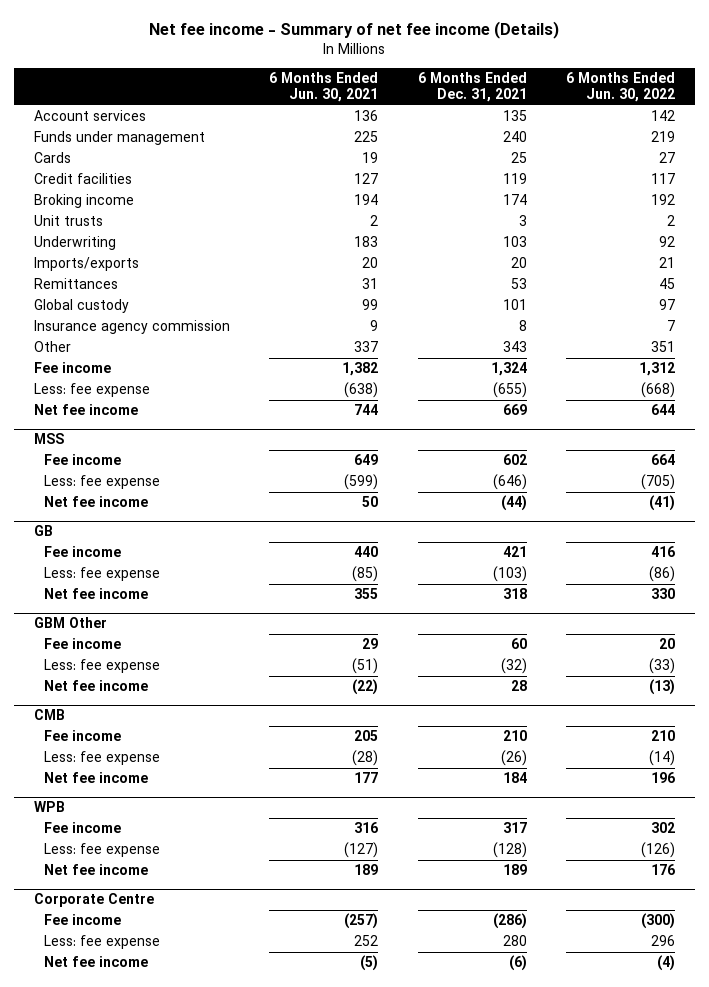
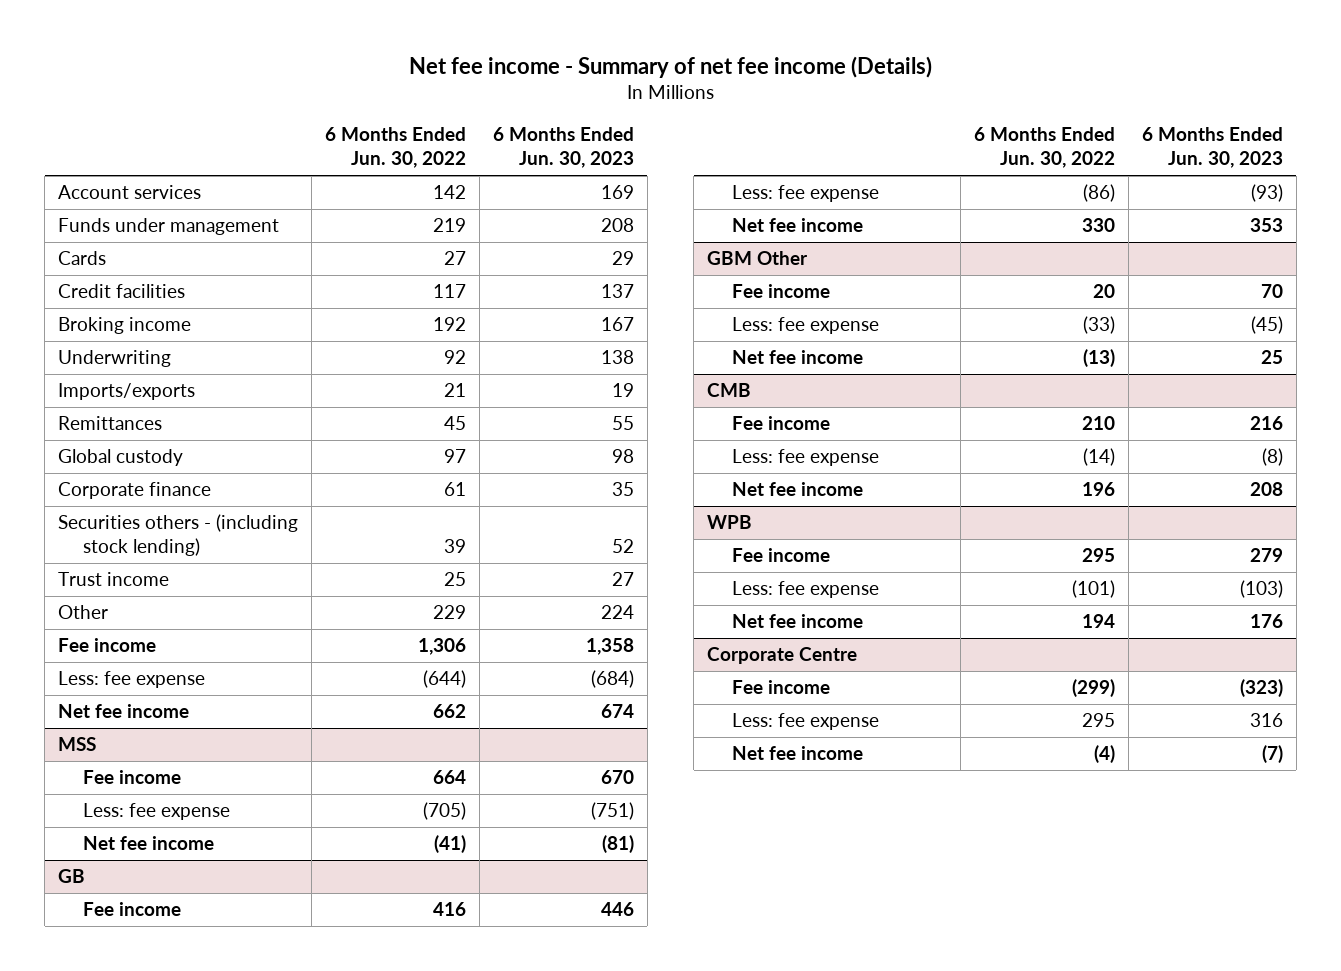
[269,72,379,103] 6 Months Ended Jun. 30, 2021 -> none
[417,72,527,103] 6 Months Ended Dec. 31, 2021 -> none
none -> [492,127,634,169] 6 Months Ended Jun. 30, 2023
[33,215,103,227] Unit trusts -> none
[33,320,230,335] Insurance agency commission -> none
none -> [58,482,212,500] Corporate finance
none -> [58,514,299,557] Securities others - (including stock lending)
none -> [58,572,170,587] Trust income
[651,341,676,353] 351 -> [433,605,467,620] 229
[639,362,676,377] 1,312 -> [418,638,467,656] 1,306
[641,382,676,399] (668) -> [423,670,467,689] (644)
[651,404,676,416] 644 -> [433,704,467,719] 662
[651,822,676,834] 302 -> [1082,548,1116,563] 295
[641,842,676,859] (126) -> [1072,580,1116,599] (101)
[651,864,676,876] 176 -> [1082,614,1116,629] 194
[641,913,676,930] (300) -> [1072,679,1116,698] (299)
[651,935,676,947] 296 -> [1082,713,1116,728] 295

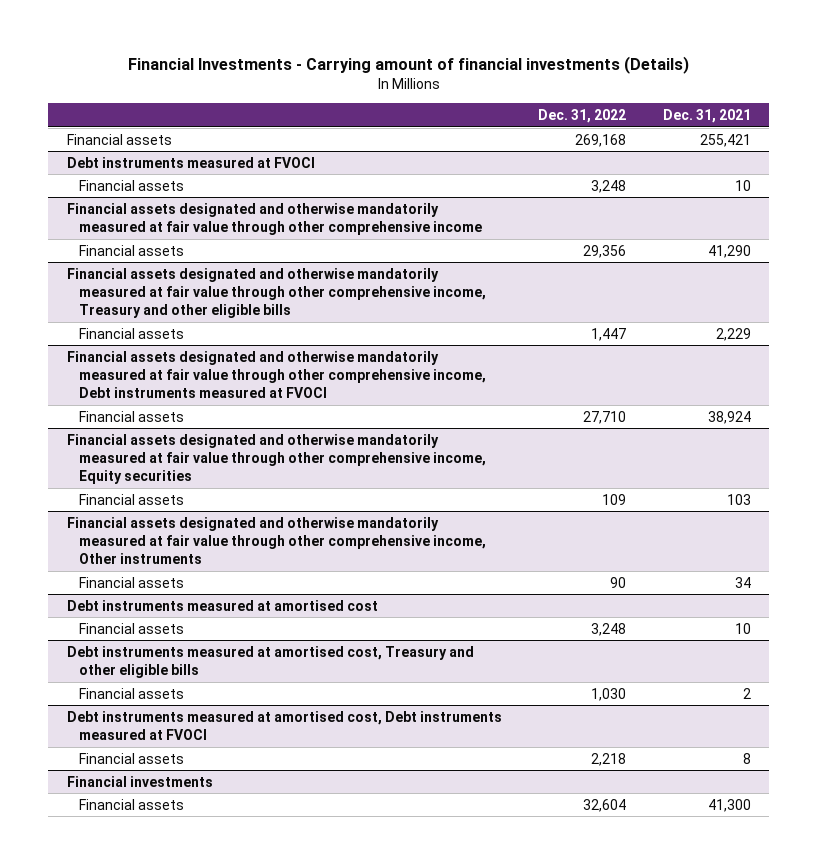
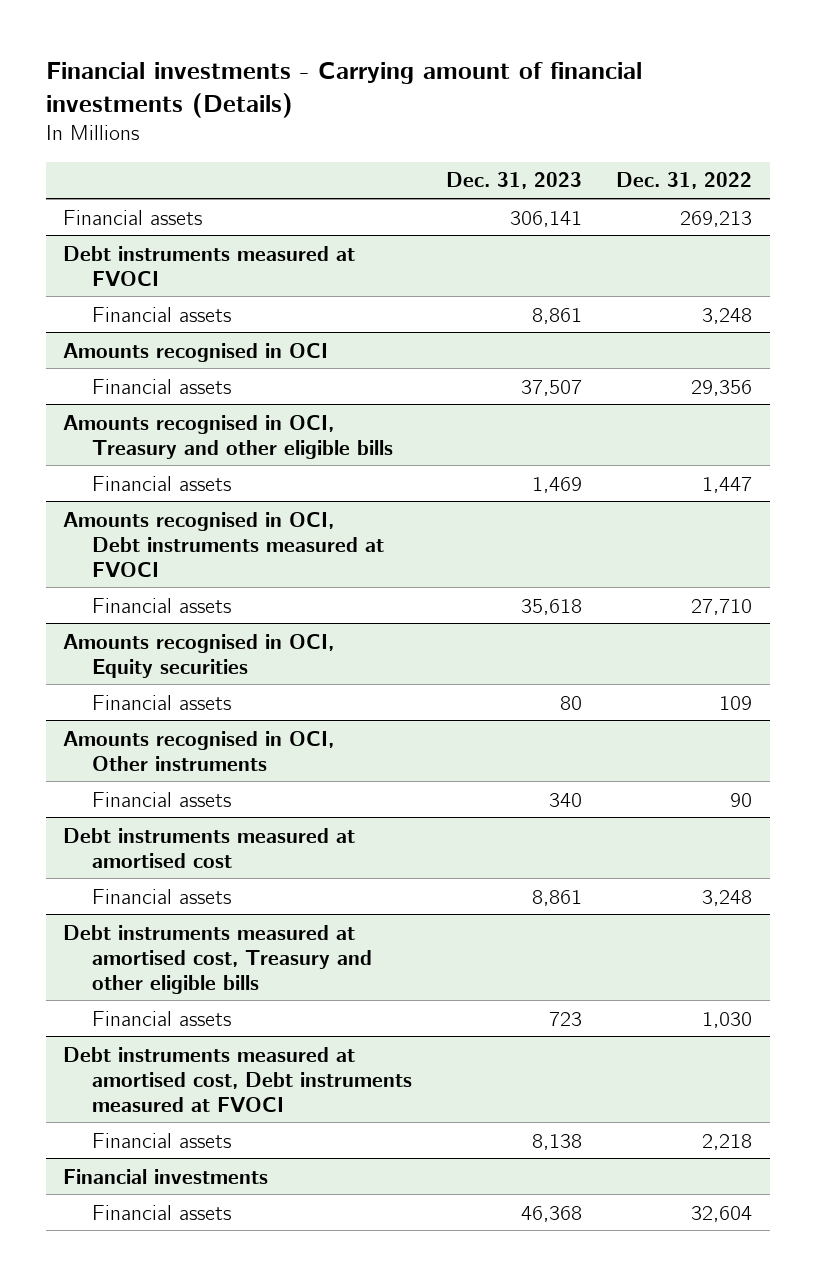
[127,56,689,75] Financial Investments - Carrying amount of financial investments (Details) -> [46,62,643,118] Financial investments - Carrying amount of financial investments (Details)
[663,109,752,124] Dec. 31, 2021 -> none
none -> [445,172,582,190] Dec. 31, 2023
[575,133,627,147] 269,168 -> [680,210,753,227] 269,213
[66,202,483,235] Financial assets designated and otherwise mandatorily measured at fair value through other comprehensive income -> [63,342,329,362] Amounts recognised in OCI
[66,267,487,318] Financial assets designated and otherwise mandatorily measured at fair value through other comprehensive income, Treasury and other eligible bills -> none
none -> [63,414,393,459] Amounts recognised in OCI, Treasury and other eligible bills
[66,350,487,398] Financial assets designated and otherwise mandatorily measured at fair value through other comprehensive income, Debt instruments measured at FVOCI -> none
none -> [63,511,384,577] Amounts recognised in OCI, Debt instruments measured at FVOCI
[66,433,487,484] Financial assets designated and otherwise mandatorily measured at fair value through other comprehensive income, Equity securities -> none
none -> [63,633,335,678] Amounts recognised in OCI, Equity securities
[66,516,487,564] Financial assets designated and otherwise mandatorily measured at fair value through other comprehensive income, Other instruments -> none
none -> [63,730,335,771] Amounts recognised in OCI, Other instruments

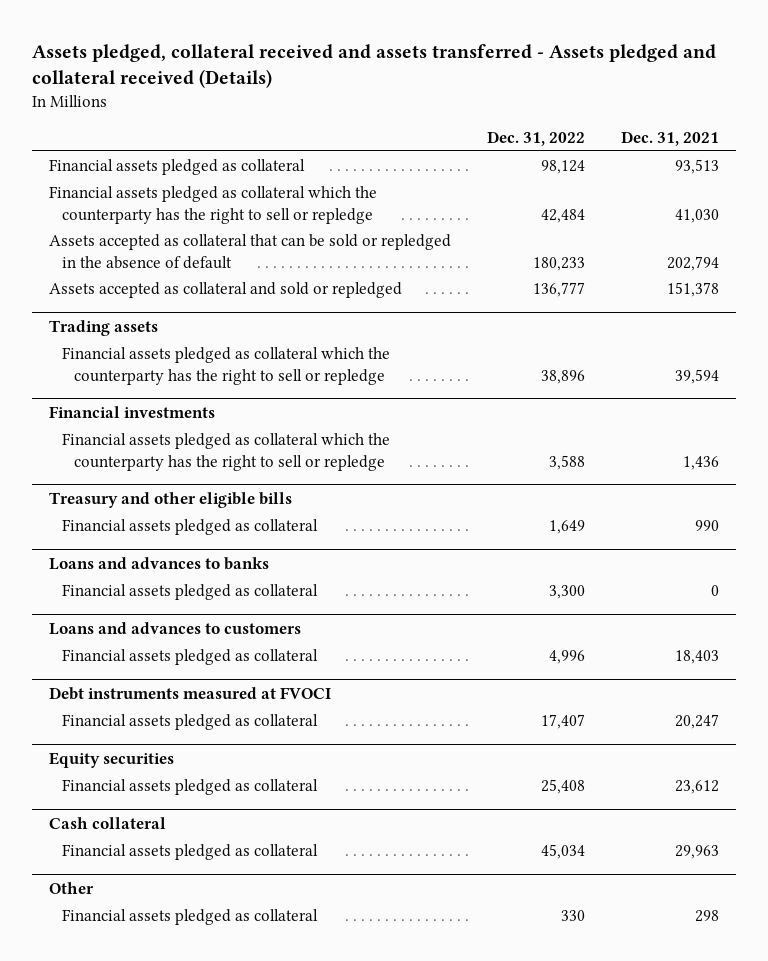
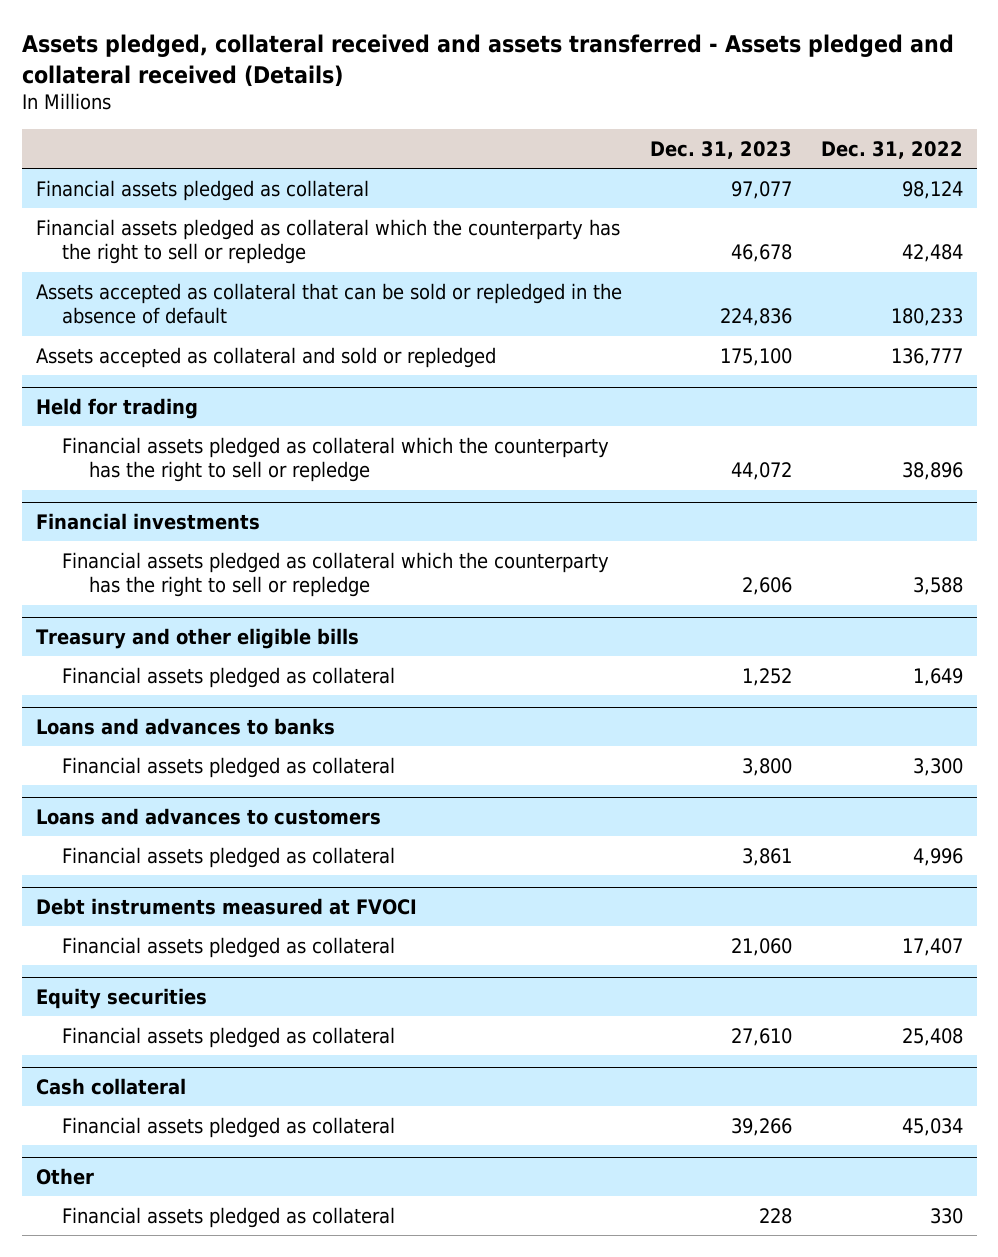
[620,130,719,146] Dec. 31, 2021 -> none
none -> [650,140,793,159] Dec. 31, 2023
[49,319,159,336] Trading assets -> [35,397,198,419] Held for trading

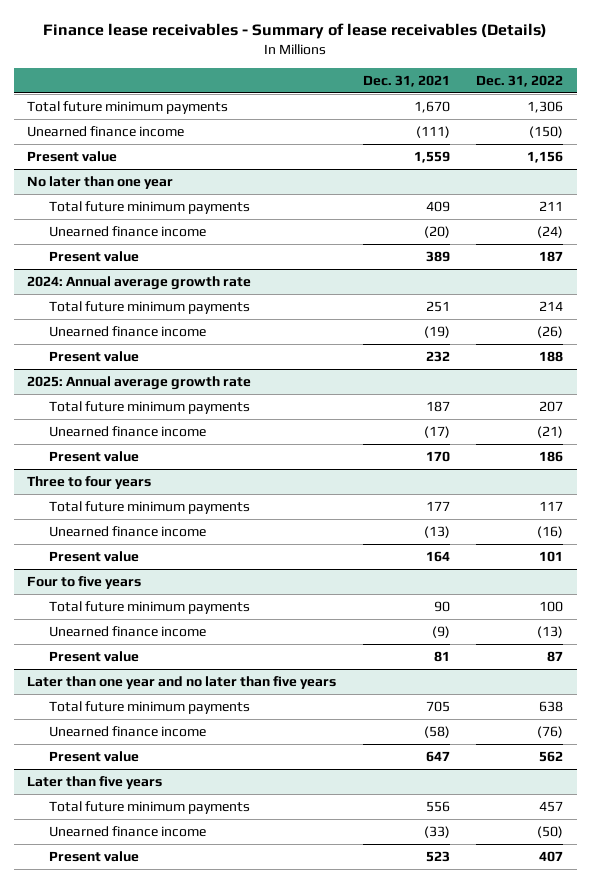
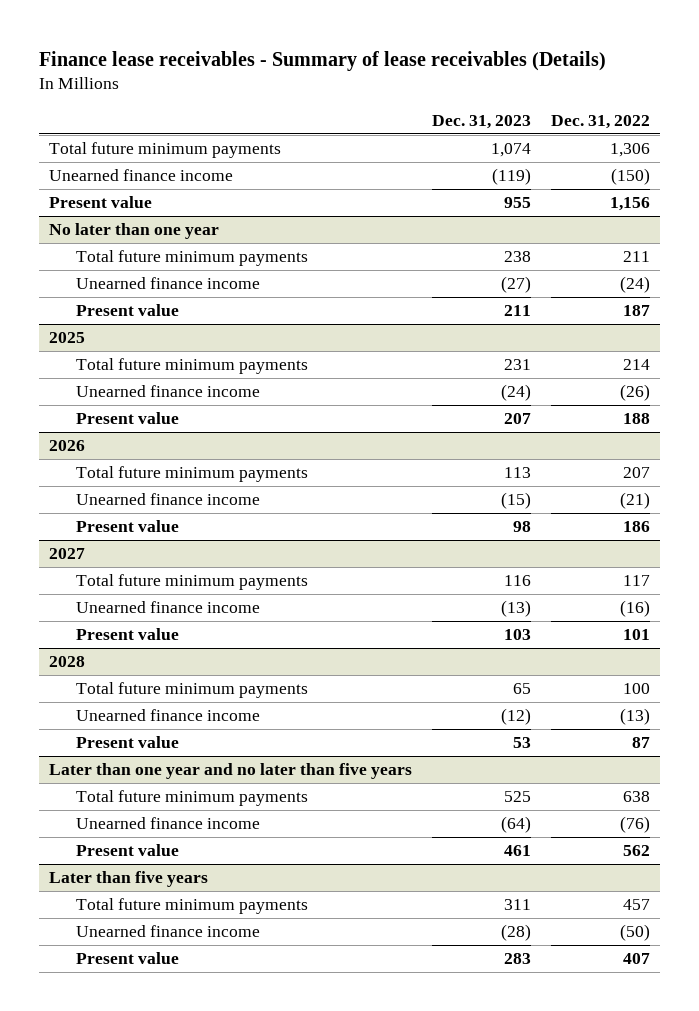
[362,74,450,87] Dec. 31, 2021 -> none
none -> [432,114,532,129] Dec. 31, 2023
[27,275,252,290] 2024: Annual average growth rate -> [49,332,86,344] 2025
[27,375,252,390] 2025: Annual average growth rate -> [49,440,86,452] 2026
[27,475,152,489] Three to four years -> [49,548,86,560] 2027
[27,575,142,589] Four to five years -> [49,656,86,668] 2028

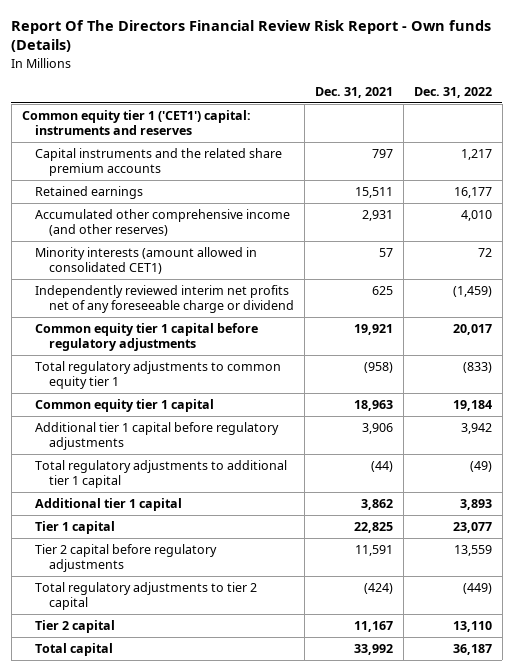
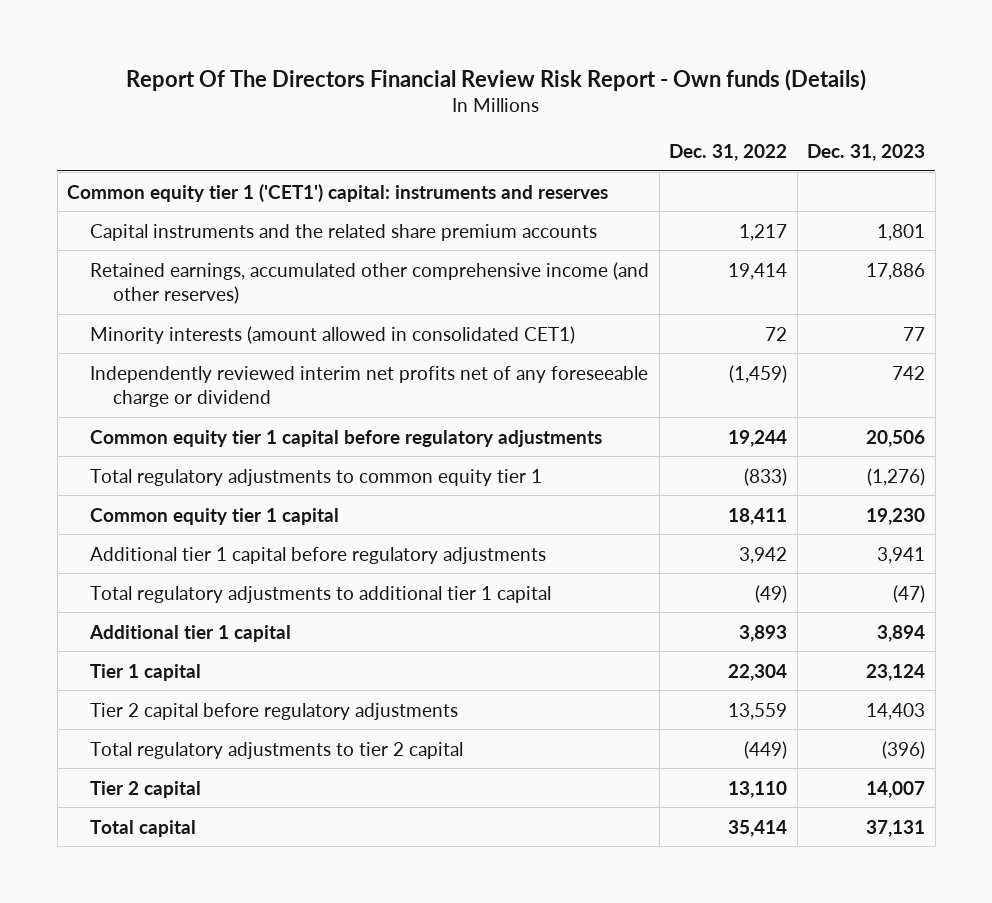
[314,87,393,99] Dec. 31, 2021 -> none
none -> [807,143,926,161] Dec. 31, 2023
[35,185,144,199] Retained earnings -> none
[35,208,291,236] Accumulated other comprehensive income (and other reserves) -> [90,261,650,304] Retained earnings, accumulated other comprehensive income (and other reserves)
[460,209,492,221] 4,010 -> [728,262,788,280] 19,414
[452,323,492,335] 20,017 -> [728,429,788,447] 19,244
[452,399,492,411] 19,184 -> [728,507,788,525] 18,411
[452,521,492,533] 23,077 -> [728,663,788,681] 22,304
[452,643,492,655] 36,187 -> [728,819,788,837] 35,414

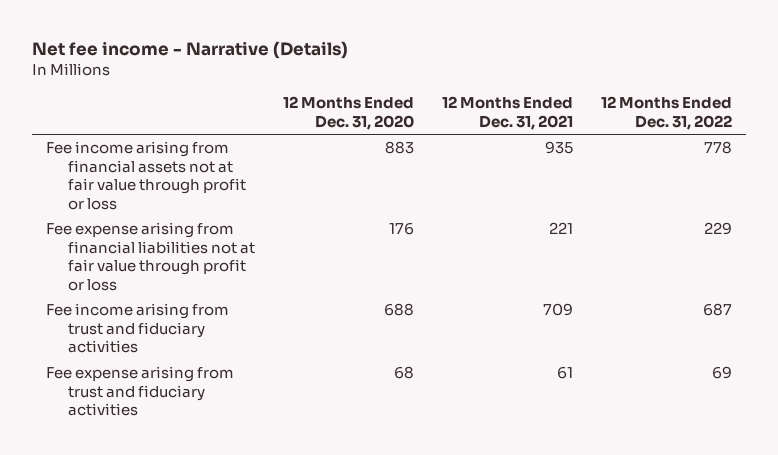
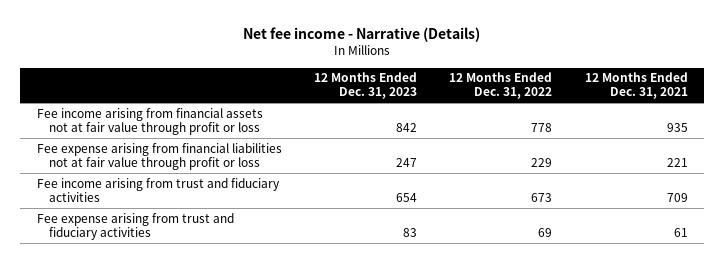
[283,96,415,130] 12 Months Ended Dec. 31, 2020 -> none
none -> [313,72,417,100] 12 Months Ended Dec. 31, 2023
[702,303,732,317] 687 -> [531,192,553,202] 673

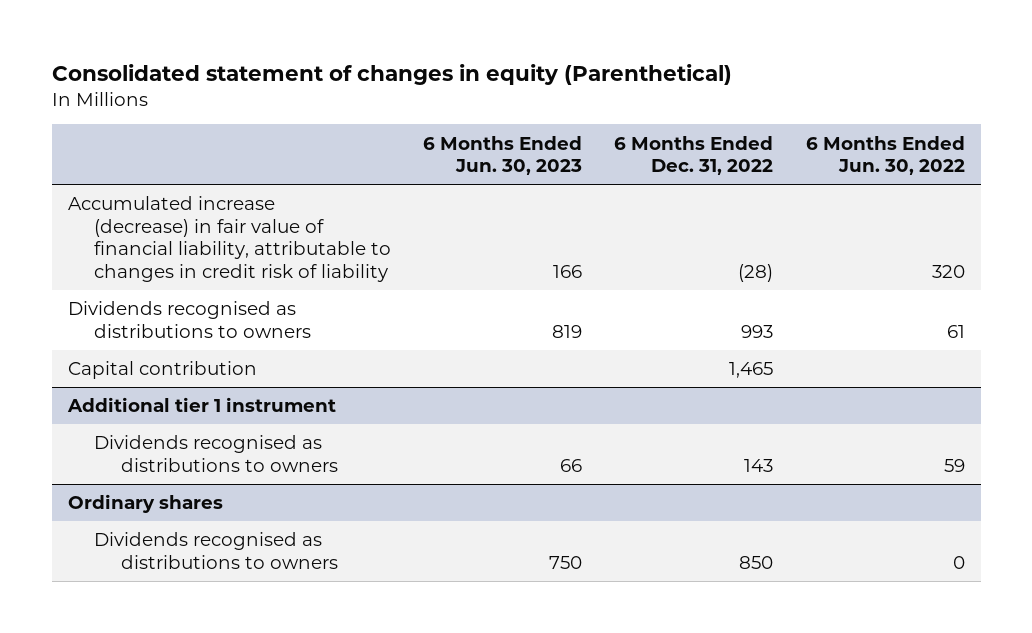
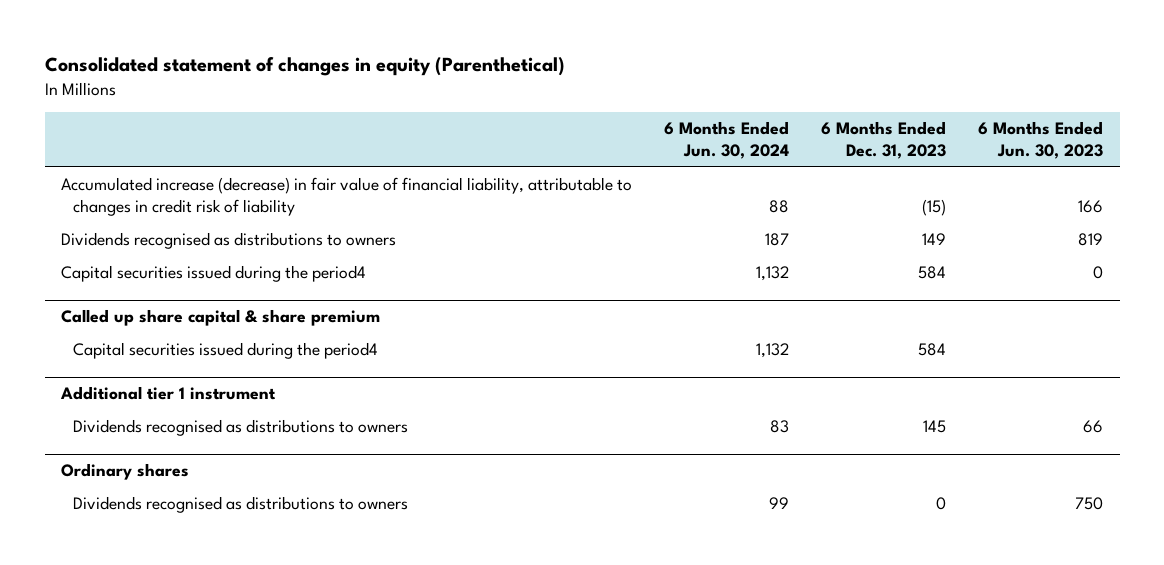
[614,135,774,176] 6 Months Ended Dec. 31, 2022 -> none
[805,135,965,176] 6 Months Ended Jun. 30, 2022 -> none
none -> [663,121,789,160] 6 Months Ended Jun. 30, 2024
none -> [821,121,947,160] 6 Months Ended Dec. 31, 2023
[67,361,257,380] Capital contribution -> none
none -> [60,265,366,283] Capital securities issued during the period4
none -> [60,309,380,327] Called up share capital & share premium
none -> [73,342,379,360] Capital securities issued during the period4

